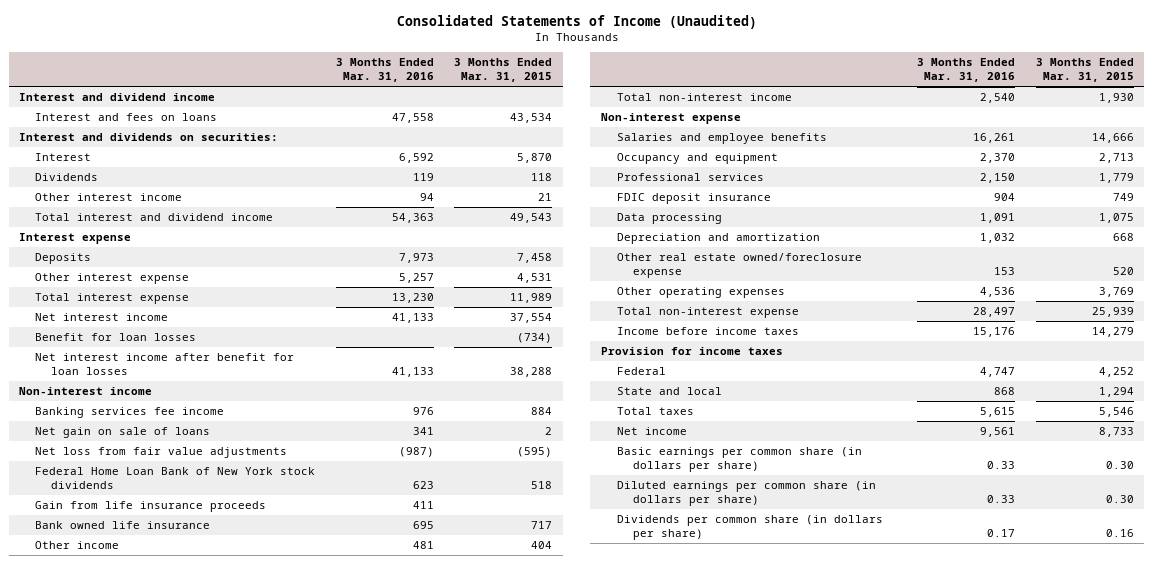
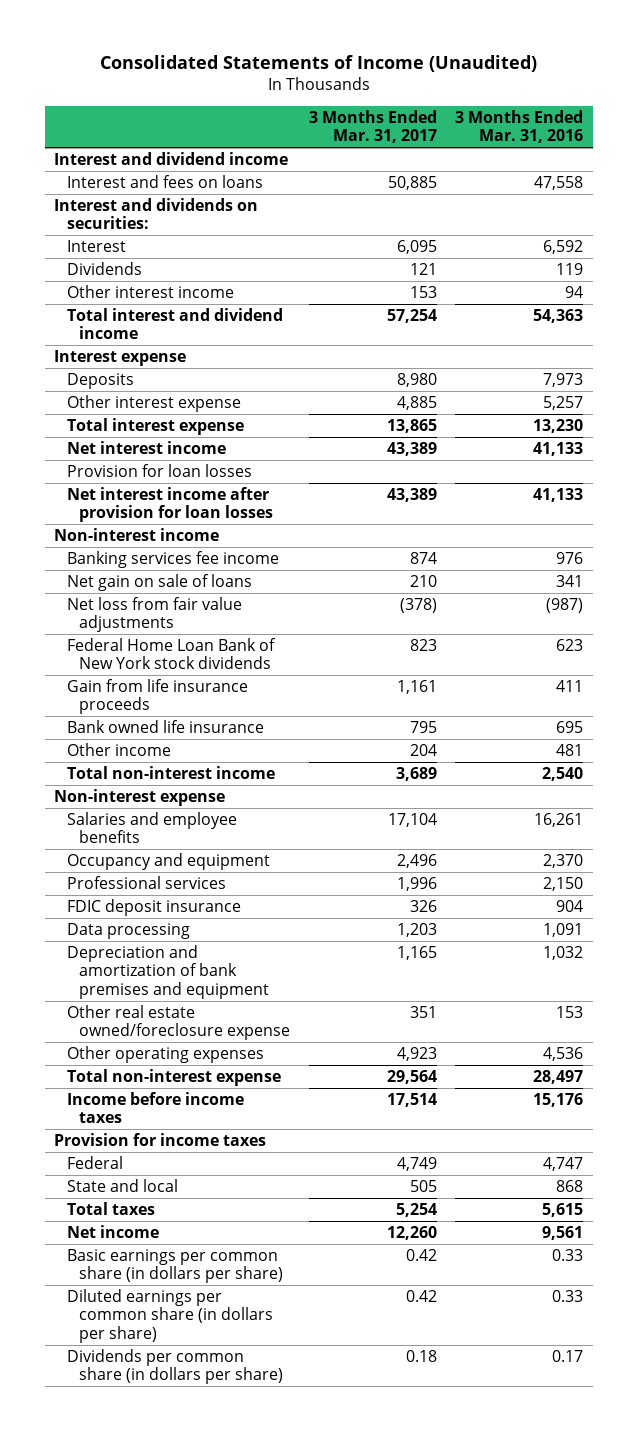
[454,58,553,83] 3 Months Ended Mar. 31, 2015 -> none
none -> [308,110,437,144] 3 Months Ended Mar. 31, 2017
[35,332,197,341] Benefit for loan losses -> [66,464,252,478] Provision for loan losses
[35,352,295,375] Net interest income after benefit for loan losses -> [66,487,274,523] Net interest income after provision for loan losses
[616,232,820,244] Depreciation and amortization -> [66,945,270,999] Depreciation and amortization of bank premises and equipment

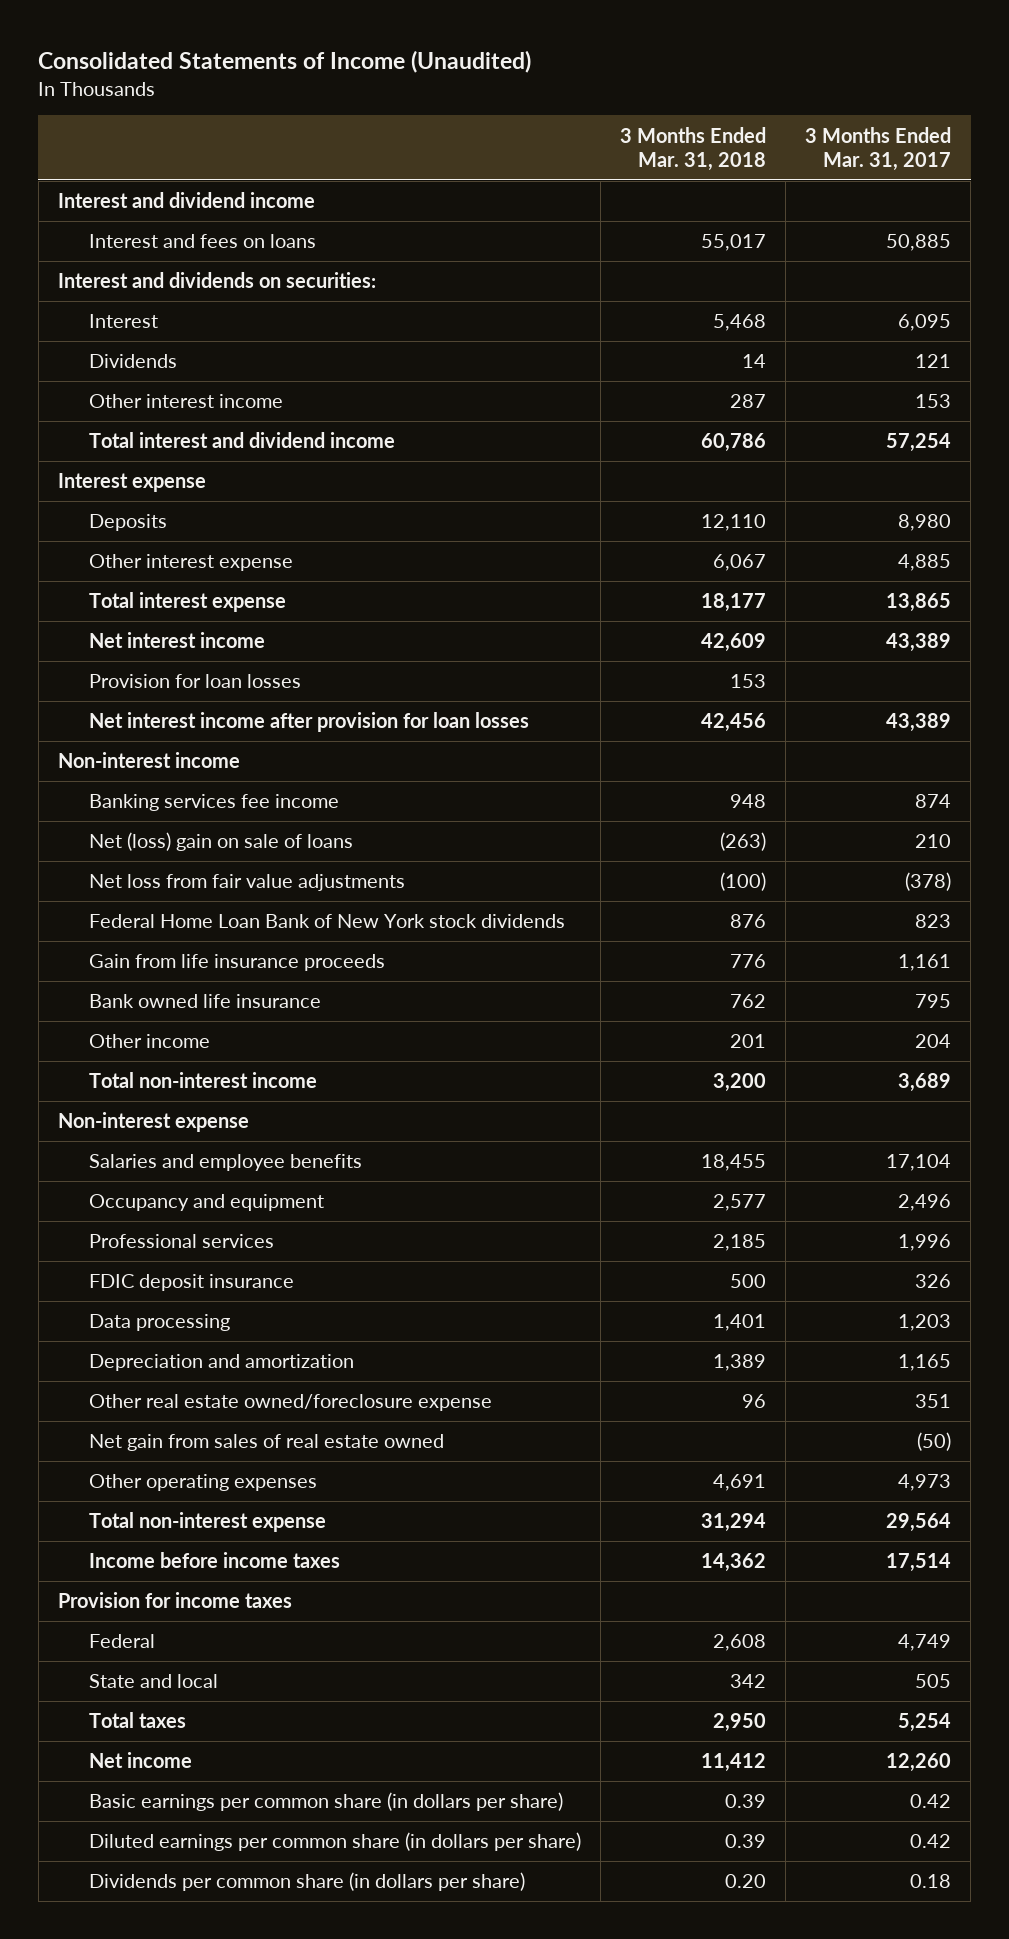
[455,110,584,144] 3 Months Ended Mar. 31, 2016 -> none
none -> [620,126,767,171] 3 Months Ended Mar. 31, 2018
[66,574,252,592] Net gain on sale of loans -> [88,832,353,852] Net (loss) gain on sale of loans
[66,945,270,999] Depreciation and amortization of bank premises and equipment -> [88,1354,354,1372] Depreciation and amortization
none -> [88,1434,444,1452] Net gain from sales of real estate owned
[396,1047,437,1062] 4,923 -> [898,1474,952,1492] 4,973

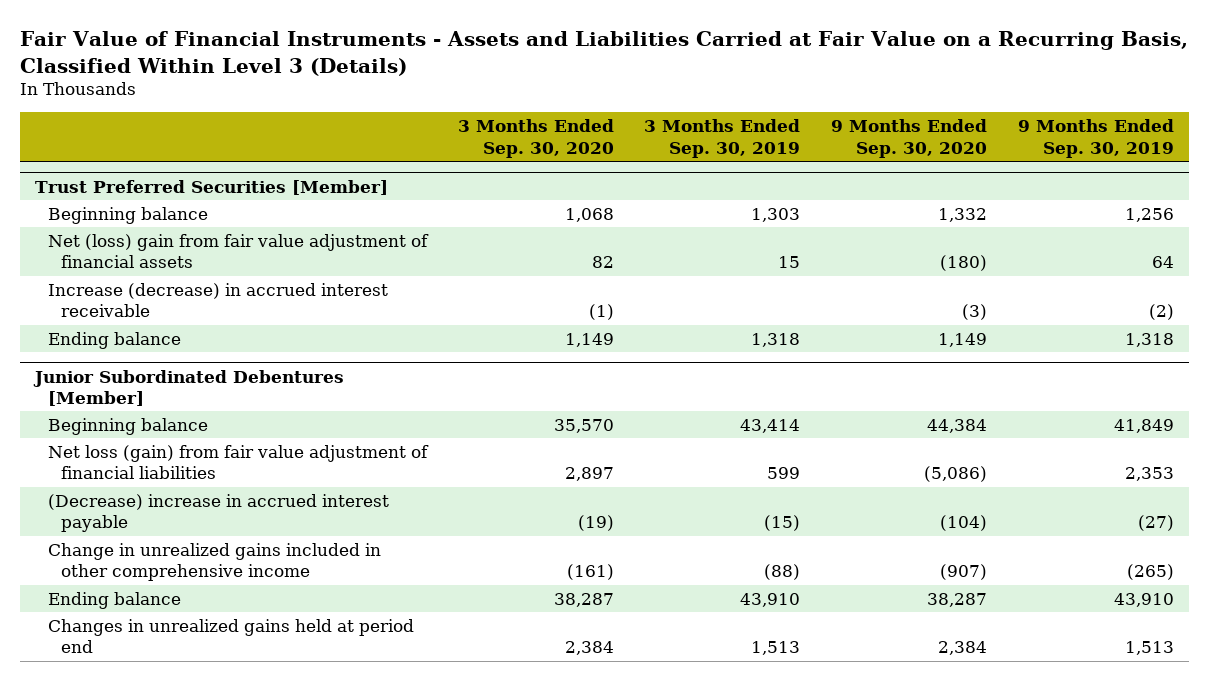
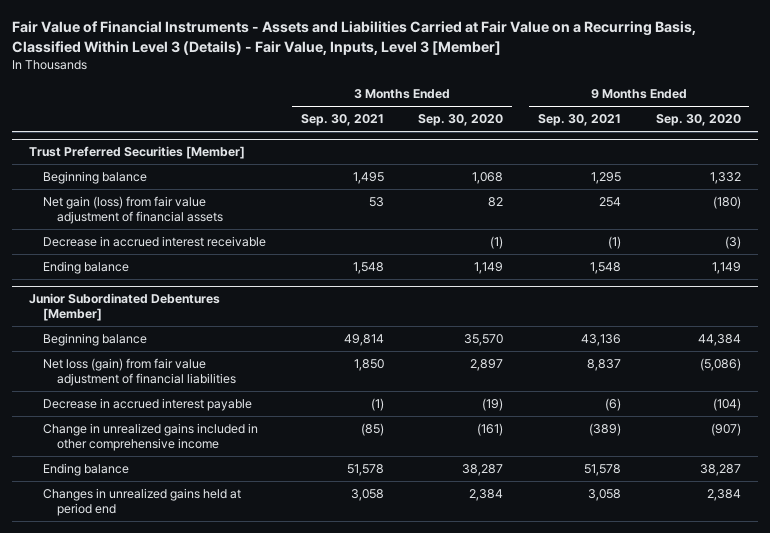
[20,31,1189,76] Fair Value of Financial Instruments - Assets and Liabilities Carried at Fair Value on a Recurring Basis, Classified Within Level 3 (Details) -> [11,20,696,55] Fair Value of Financial Instruments - Assets and Liabilities Carried at Fair Value on a Recurring Basis, Classified Within Level 3 (Details) - Fair Value, Inputs, Level 3 [Member]
[644,119,801,158] 3 Months Ended Sep. 30, 2019 -> none
[1017,119,1174,158] 9 Months Ended Sep. 30, 2019 -> none
none -> [300,114,384,127] Sep. 30, 2021
none -> [538,114,622,127] Sep. 30, 2021
[48,233,430,269] Net (loss) gain from fair value adjustment of financial assets -> [43,195,224,224] Net gain (loss) from fair value adjustment of financial assets
[48,282,389,318] Increase (decrease) in accrued interest receivable -> [43,235,267,247] Decrease in accrued interest receivable
[48,493,390,533] (Decrease) increase in accrued interest payable -> [43,397,253,411] Decrease in accrued interest payable

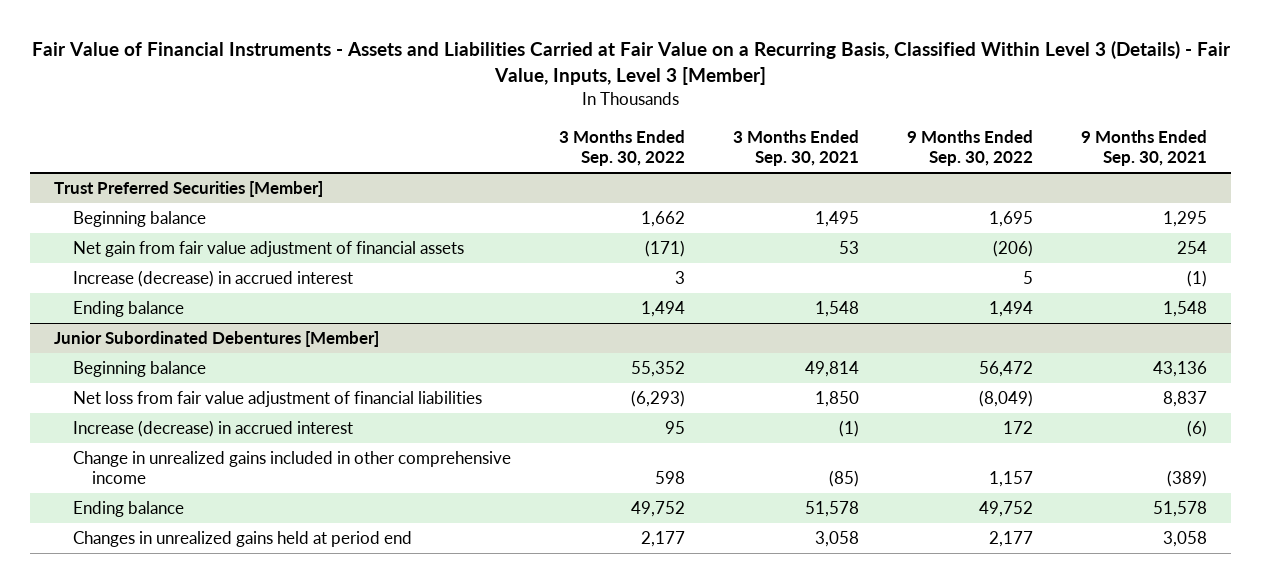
[418,114,504,127] Sep. 30, 2020 -> none
[655,114,741,127] Sep. 30, 2020 -> none
none -> [559,129,686,167] 3 Months Ended Sep. 30, 2022
none -> [906,129,1033,167] 9 Months Ended Sep. 30, 2022
[43,195,224,224] Net gain (loss) from fair value adjustment of financial assets -> [73,240,465,257] Net gain from fair value adjustment of financial assets
[43,235,267,247] Decrease in accrued interest receivable -> [73,269,354,287] Increase (decrease) in accrued interest
[43,357,237,386] Net loss (gain) from fair value adjustment of financial liabilities -> [73,390,483,407] Net loss from fair value adjustment of financial liabilities
[43,397,253,411] Decrease in accrued interest payable -> [73,419,354,437] Increase (decrease) in accrued interest

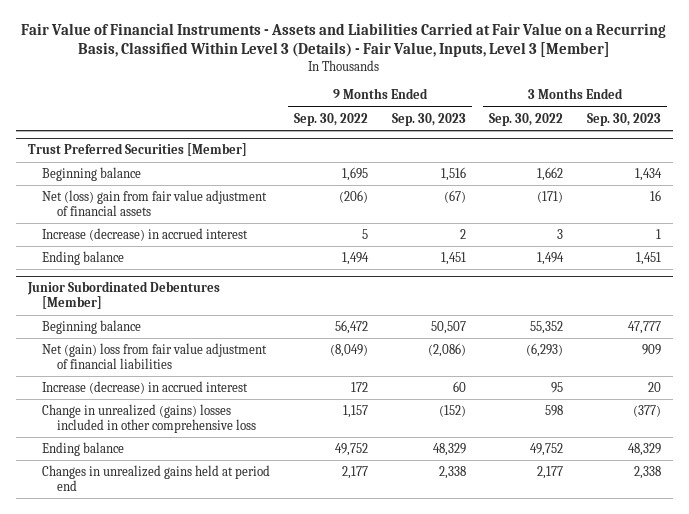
[732,129,859,167] 3 Months Ended Sep. 30, 2021 -> none
[1080,129,1207,167] 9 Months Ended Sep. 30, 2021 -> none
none -> [391,112,466,126] Sep. 30, 2023
none -> [587,112,662,126] Sep. 30, 2023
[73,240,465,257] Net gain from fair value adjustment of financial assets -> [42,189,268,216] Net (loss) gain from fair value adjustment of financial assets
[73,390,483,407] Net loss from fair value adjustment of financial liabilities -> [42,342,268,369] Net (gain) loss from fair value adjustment of financial liabilities
[73,450,512,485] Change in unrealized gains included in other comprehensive income -> [42,403,256,433] Change in unrealized (gains) losses included in other comprehensive loss

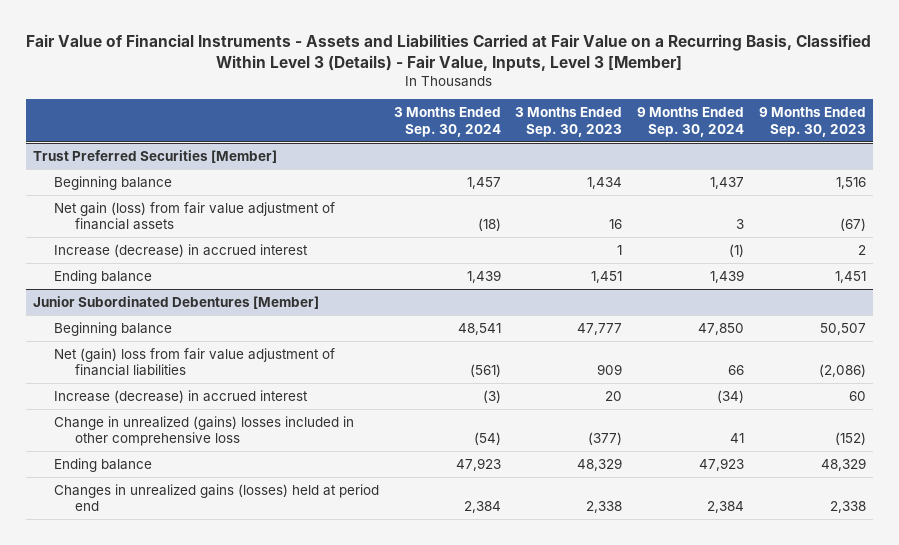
[293,112,368,126] Sep. 30, 2022 -> none
[489,112,564,126] Sep. 30, 2022 -> none
none -> [393,106,501,137] 3 Months Ended Sep. 30, 2024
none -> [636,106,744,137] 9 Months Ended Sep. 30, 2024
[42,189,268,216] Net (loss) gain from fair value adjustment of financial assets -> [54,201,336,231] Net gain (loss) from fair value adjustment of financial assets
[42,464,271,491] Changes in unrealized gains held at period end -> [54,483,380,512] Changes in unrealized gains (losses) held at period end

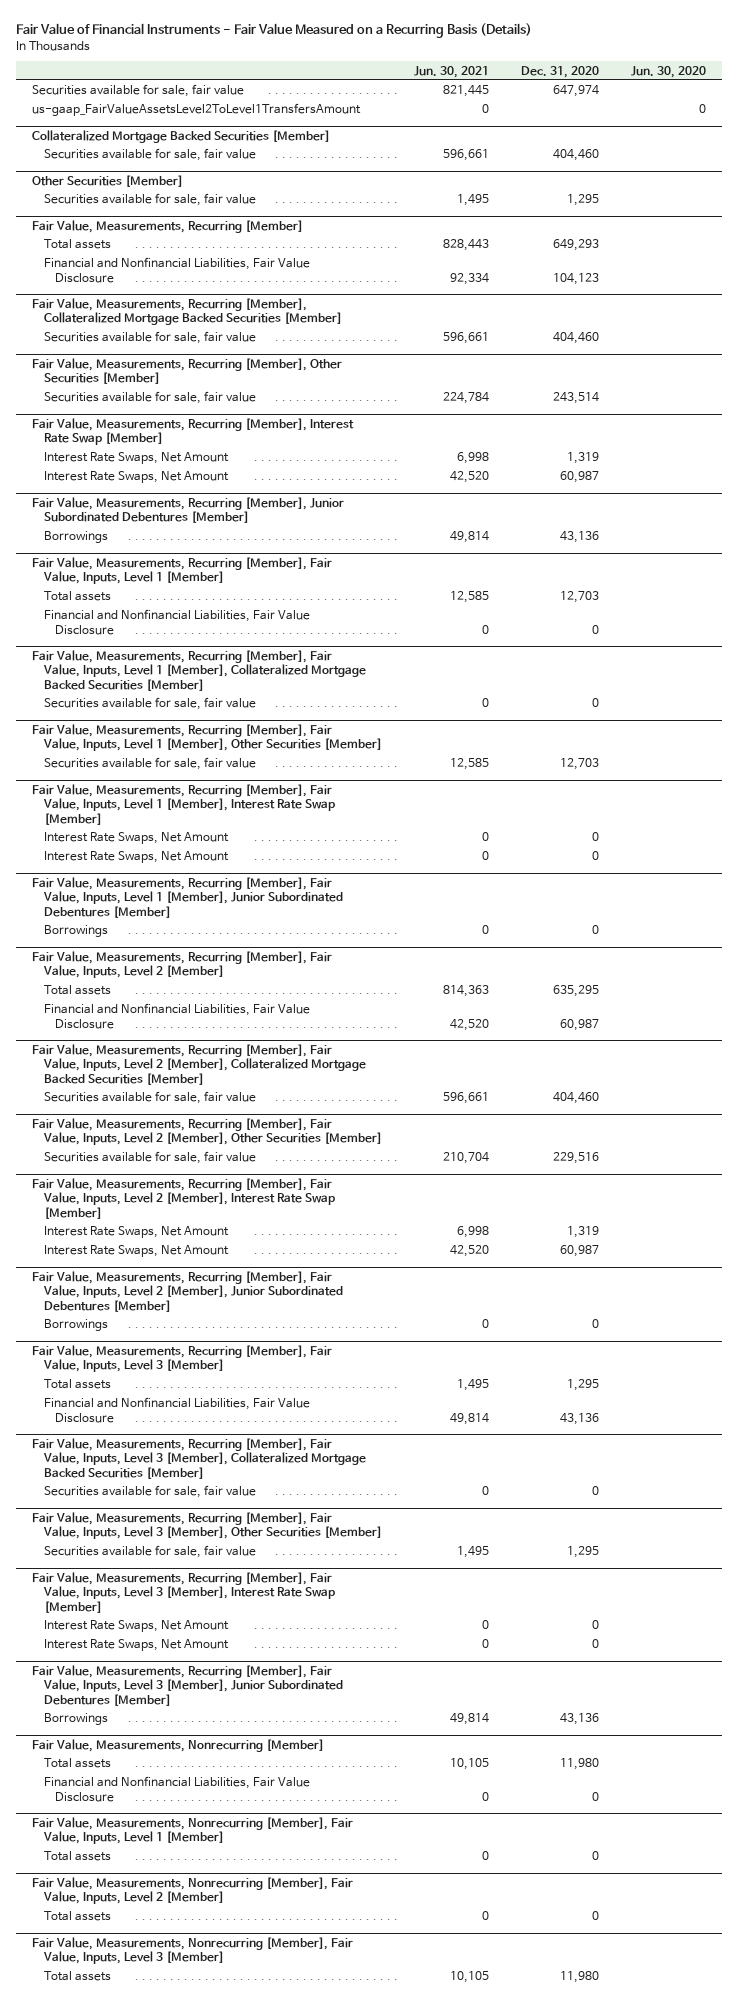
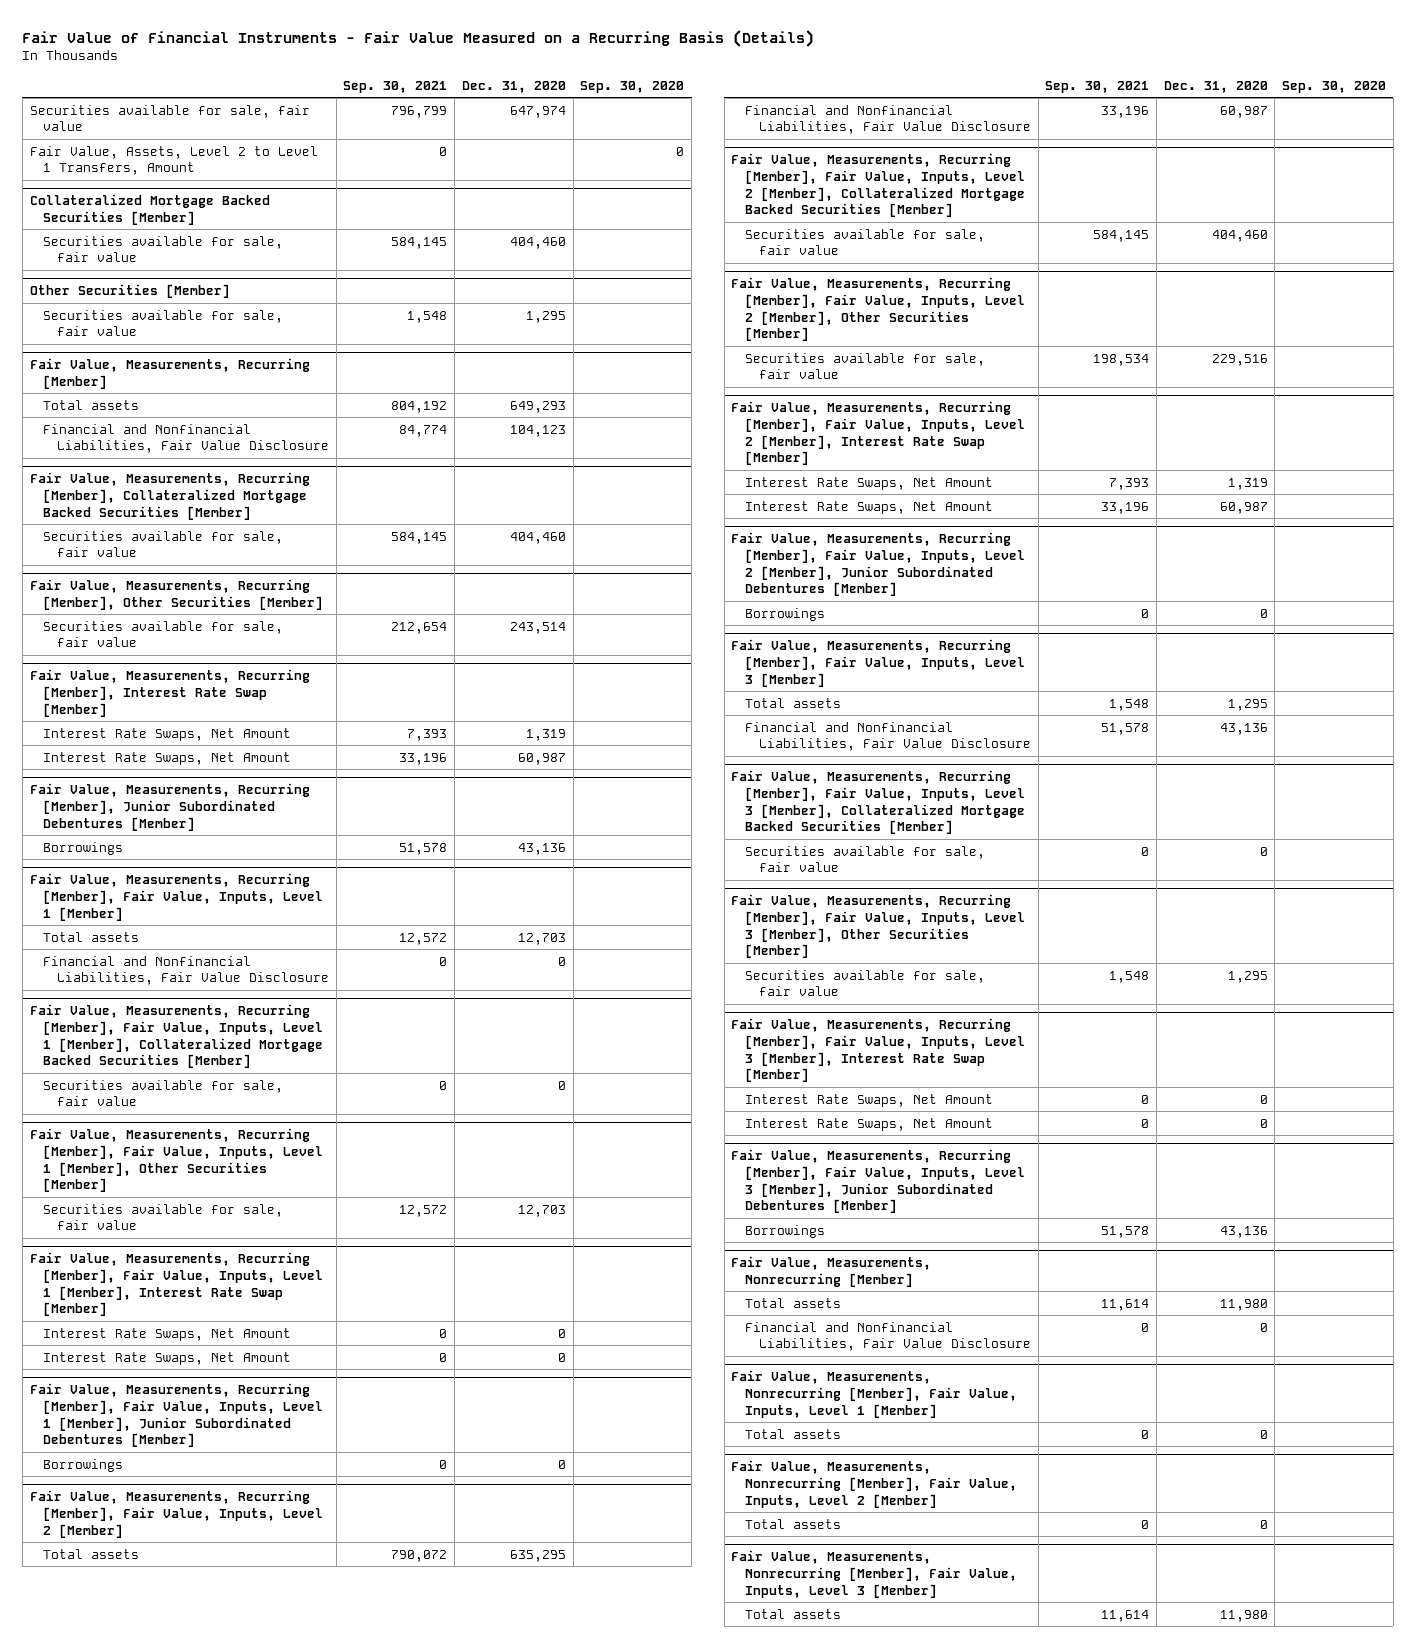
[413,65,489,78] Jun. 30, 2021 -> none
[630,65,706,78] Jun. 30, 2020 -> none
none -> [343,80,448,93] Sep. 30, 2021
none -> [580,80,685,93] Sep. 30, 2020
[32,103,362,117] us-gaap_FairValueAssetsLevel2ToLevel1TransfersAmount -> [29,145,318,176] Fair Value, Assets, Level 2 to Level 1 Transfers, Amount

